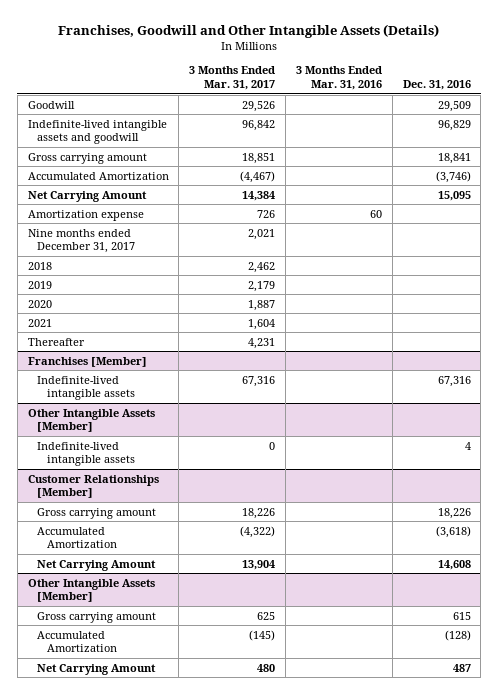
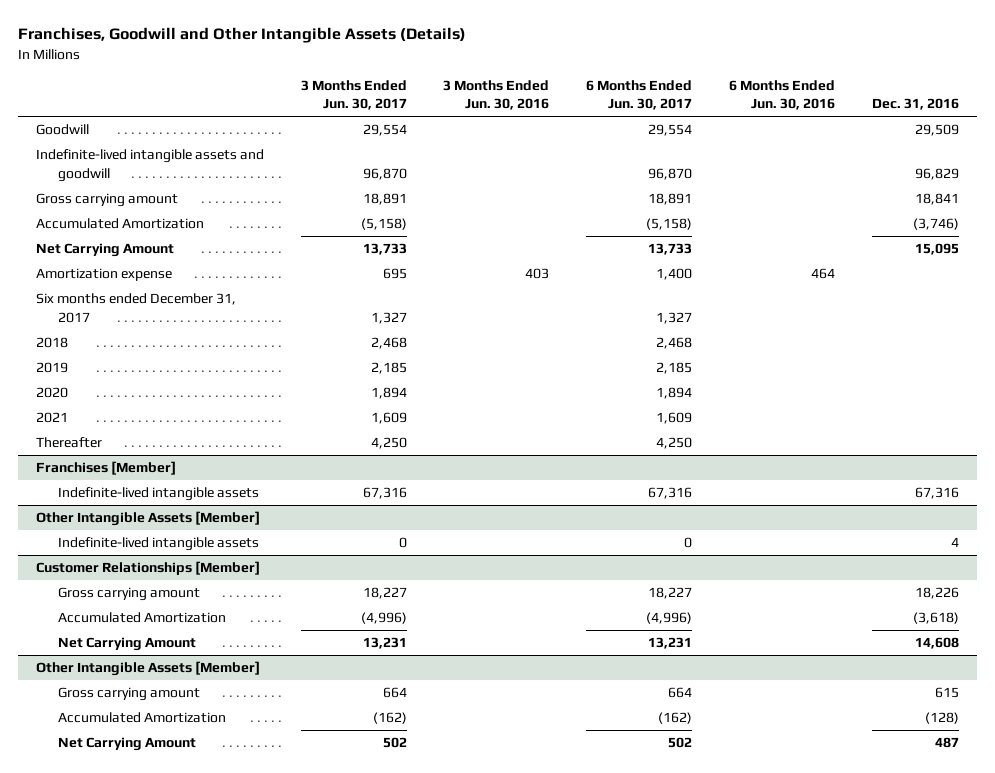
[189,66,276,90] 3 Months Ended Mar. 31, 2017 -> none
[295,66,382,90] 3 Months Ended Mar. 31, 2016 -> none
none -> [300,79,407,111] 3 Months Ended Jun. 30, 2017
none -> [443,79,550,111] 3 Months Ended Jun. 30, 2016
none -> [586,79,693,111] 6 Months Ended Jun. 30, 2017
none -> [728,79,835,111] 6 Months Ended Jun. 30, 2016
[27,228,136,254] Nine months ended December 31, 2017 -> [35,293,236,323] Six months ended December 31, 2017

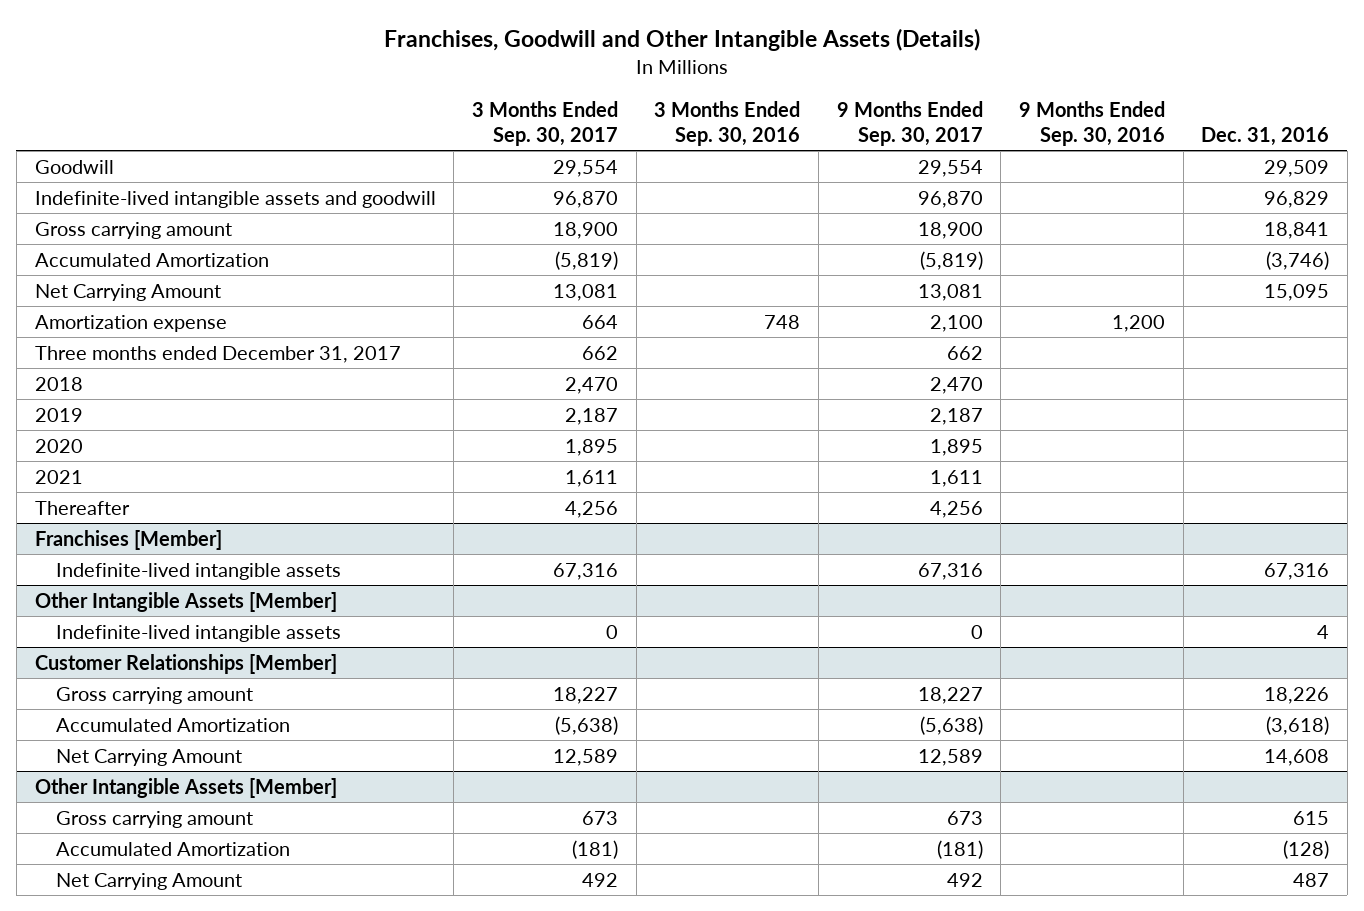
[300,79,407,111] 3 Months Ended Jun. 30, 2017 -> none
[443,79,550,111] 3 Months Ended Jun. 30, 2016 -> none
[586,79,693,111] 6 Months Ended Jun. 30, 2017 -> none
[728,79,835,111] 6 Months Ended Jun. 30, 2016 -> none
none -> [471,101,618,146] 3 Months Ended Sep. 30, 2017
none -> [654,101,801,146] 3 Months Ended Sep. 30, 2016
none -> [836,101,983,146] 9 Months Ended Sep. 30, 2017
none -> [1018,101,1165,146] 9 Months Ended Sep. 30, 2016
[35,293,236,323] Six months ended December 31, 2017 -> [34,345,401,363] Three months ended December 31, 2017

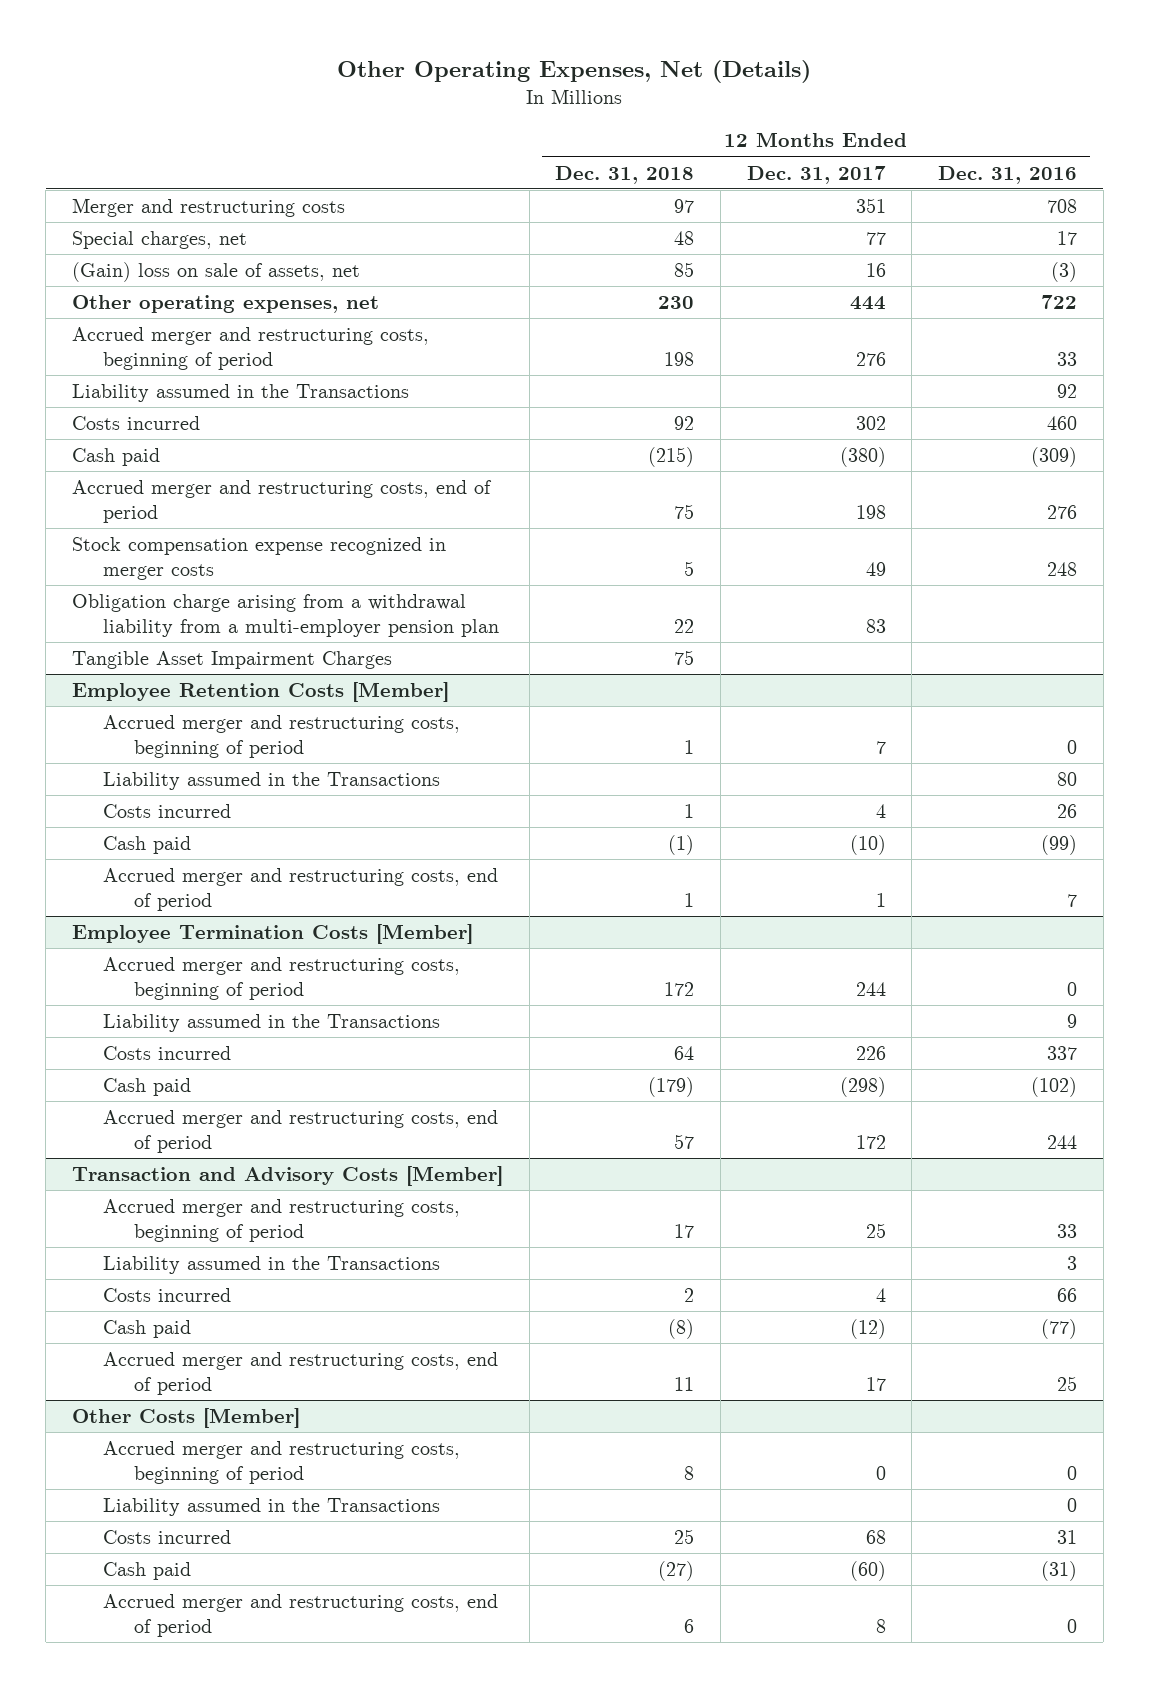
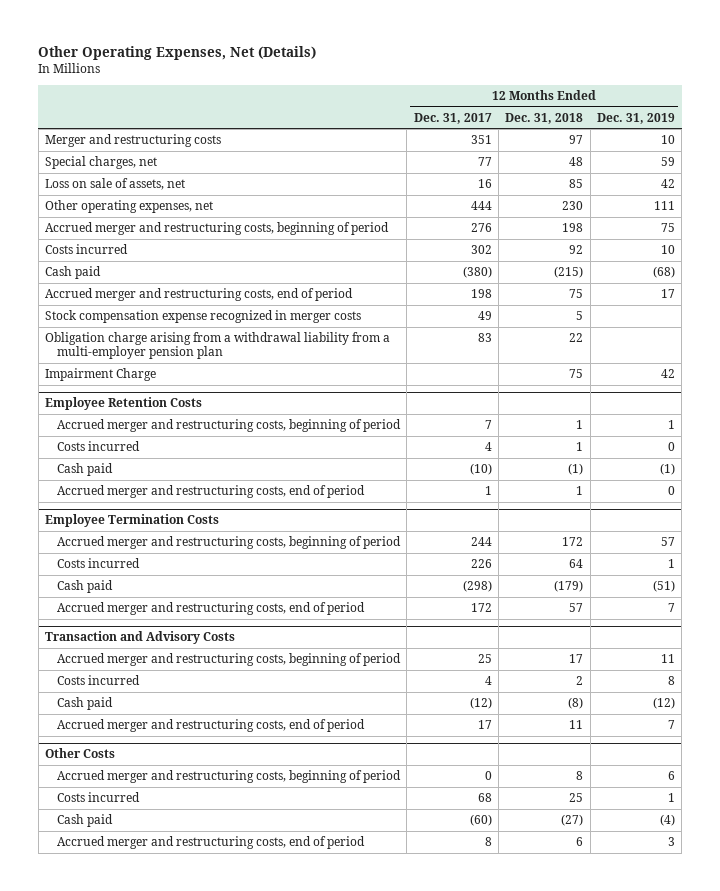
[937,165,1077,184] Dec. 31, 2016 -> none
none -> [596,112,675,124] Dec. 31, 2019
[71,262,360,283] (Gain) loss on sale of assets, net -> [45,178,186,191] Loss on sale of assets, net
[71,384,409,403] Liability assumed in the Transactions -> none
[71,651,392,670] Tangible Asset Impairment Charges -> [45,368,157,382] Impairment Charge
[71,682,449,703] Employee Retention Costs [Member] -> [45,397,203,411] Employee Retention Costs
[102,772,440,791] Liability assumed in the Transactions -> none
[71,924,473,945] Employee Termination Costs [Member] -> [45,514,220,528] Employee Termination Costs
[102,1014,440,1033] Liability assumed in the Transactions -> none
[71,1166,503,1187] Transaction and Advisory Costs [Member] -> [45,631,236,645] Transaction and Advisory Costs
[102,1256,440,1275] Liability assumed in the Transactions -> none
[71,1408,300,1429] Other Costs [Member] -> [45,748,116,759] Other Costs
[102,1498,440,1517] Liability assumed in the Transactions -> none

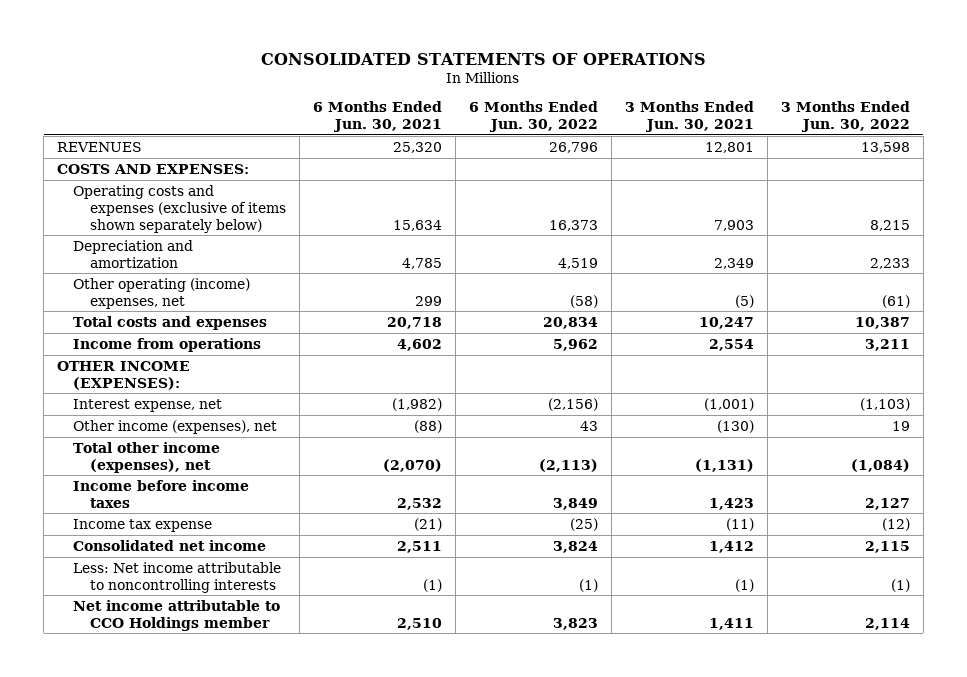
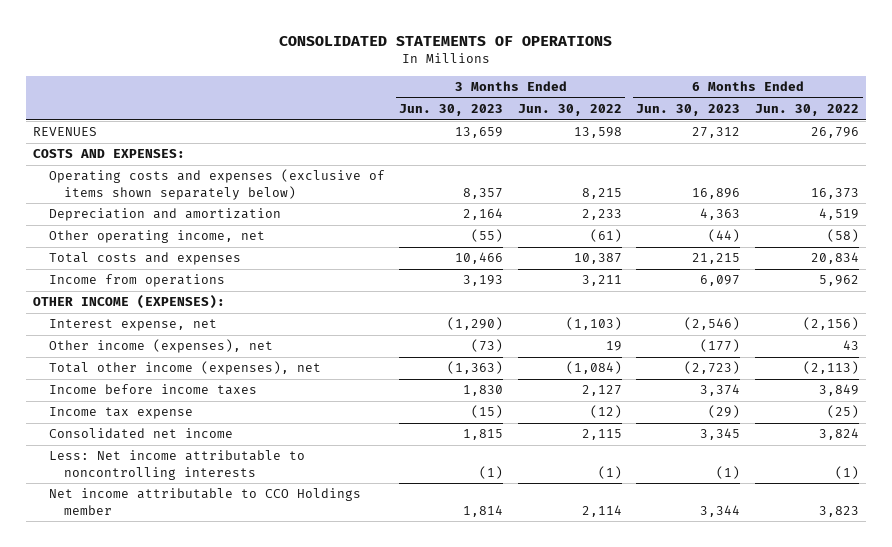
[312,100,442,132] 6 Months Ended Jun. 30, 2021 -> none
[624,100,754,132] 3 Months Ended Jun. 30, 2021 -> none
none -> [399,104,504,117] Jun. 30, 2023
none -> [636,104,741,117] Jun. 30, 2023
[73,277,251,309] Other operating (income) expenses, net -> [48,230,265,244] Other operating income, net

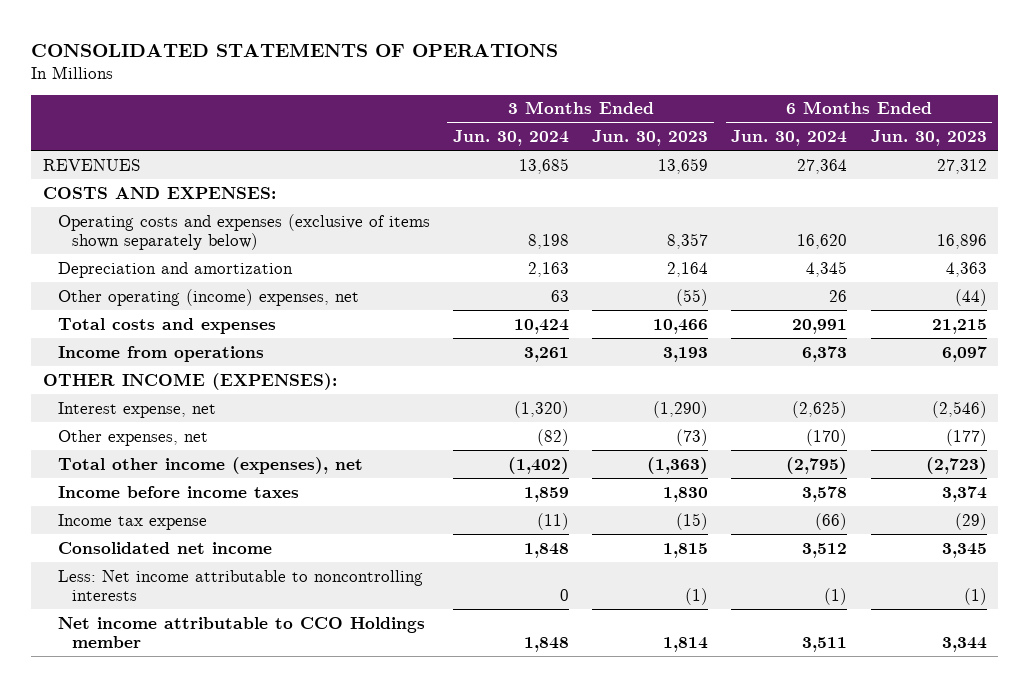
[517,104,622,117] Jun. 30, 2022 -> none
[754,104,859,117] Jun. 30, 2022 -> none
none -> [452,130,569,147] Jun. 30, 2024
none -> [731,130,848,147] Jun. 30, 2024
[48,230,265,244] Other operating income, net -> [57,288,359,306] Other operating (income) expenses, net
[48,339,273,354] Other income (expenses), net -> [57,429,208,446] Other expenses, net

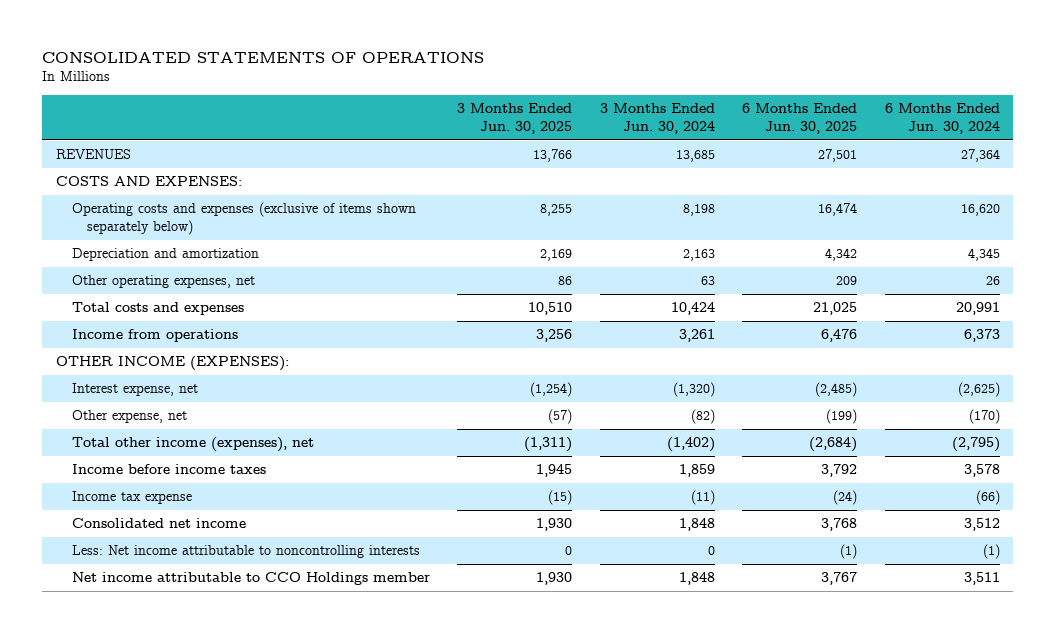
[592,130,709,147] Jun. 30, 2023 -> none
[870,130,987,147] Jun. 30, 2023 -> none
none -> [457,103,573,134] 3 Months Ended Jun. 30, 2025
none -> [742,103,858,134] 6 Months Ended Jun. 30, 2025
[57,288,359,306] Other operating (income) expenses, net -> [71,275,255,289] Other operating expenses, net
[57,429,208,446] Other expenses, net -> [71,410,187,424] Other expense, net

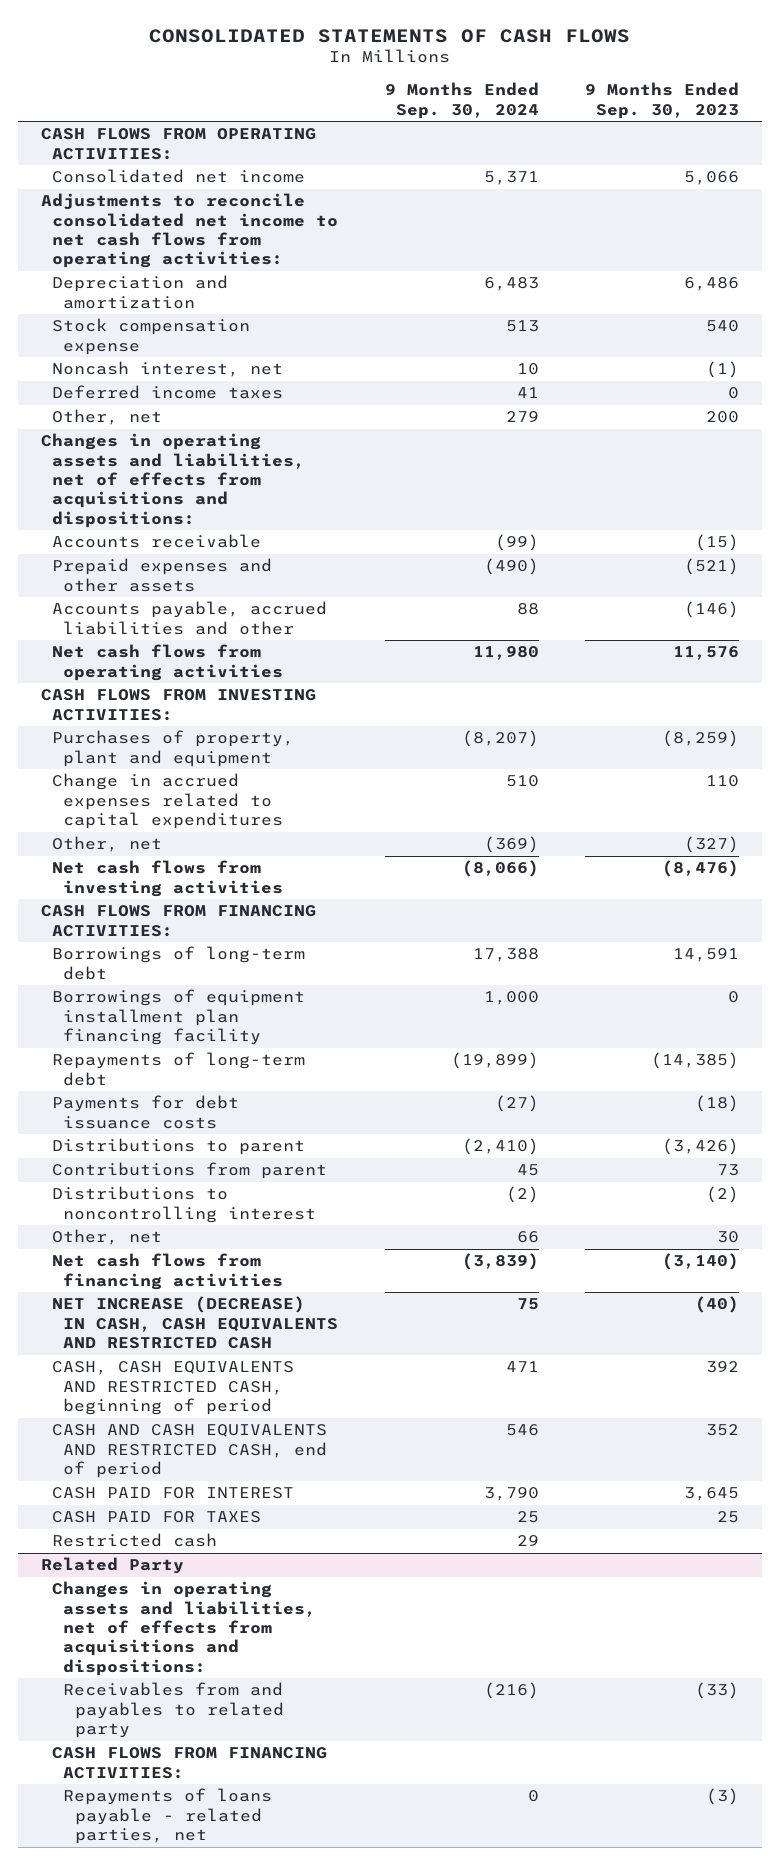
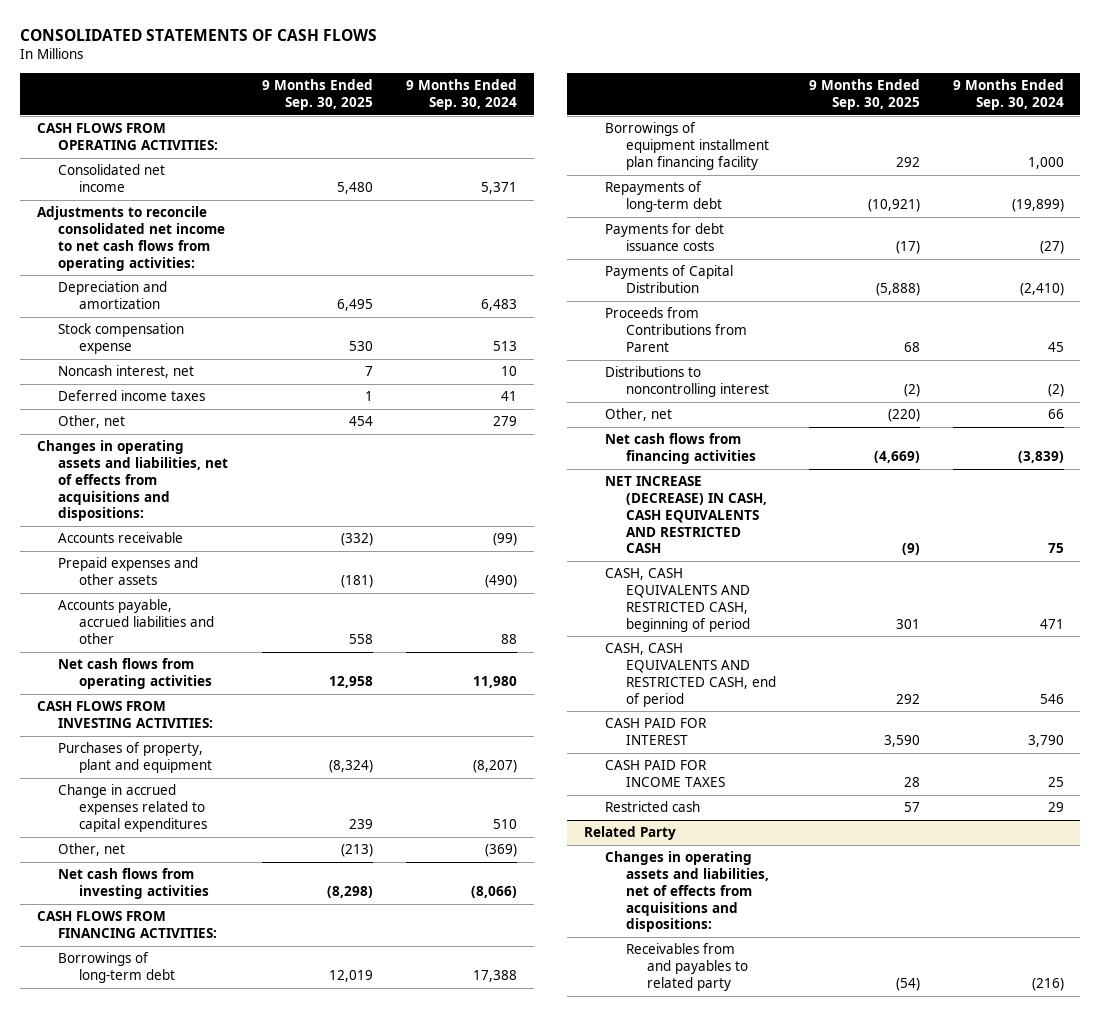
[584,82,739,119] 9 Months Ended Sep. 30, 2023 -> none
none -> [262,79,374,110] 9 Months Ended Sep. 30, 2025
[52,1138,306,1156] Distributions to parent -> [604,265,733,294] Payments of Capital Distribution
[52,1162,328,1180] Contributions from parent -> [604,307,748,352] Proceeds from Contributions from Parent
[52,1424,328,1479] CASH AND CASH EQUIVALENTS AND RESTRICTED CASH, end of period -> [604,643,777,707] CASH, CASH EQUIVALENTS AND RESTRICTED CASH, end of period
[52,1511,262,1524] CASH PAID FOR TAXES -> [604,760,726,788] CASH PAID FOR INCOME TAXES
[52,1747,328,1779] CASH FLOWS FROM FINANCING ACTIVITIES: -> none
[63,1788,273,1845] Repayments of loans payable - related parties, net -> none

